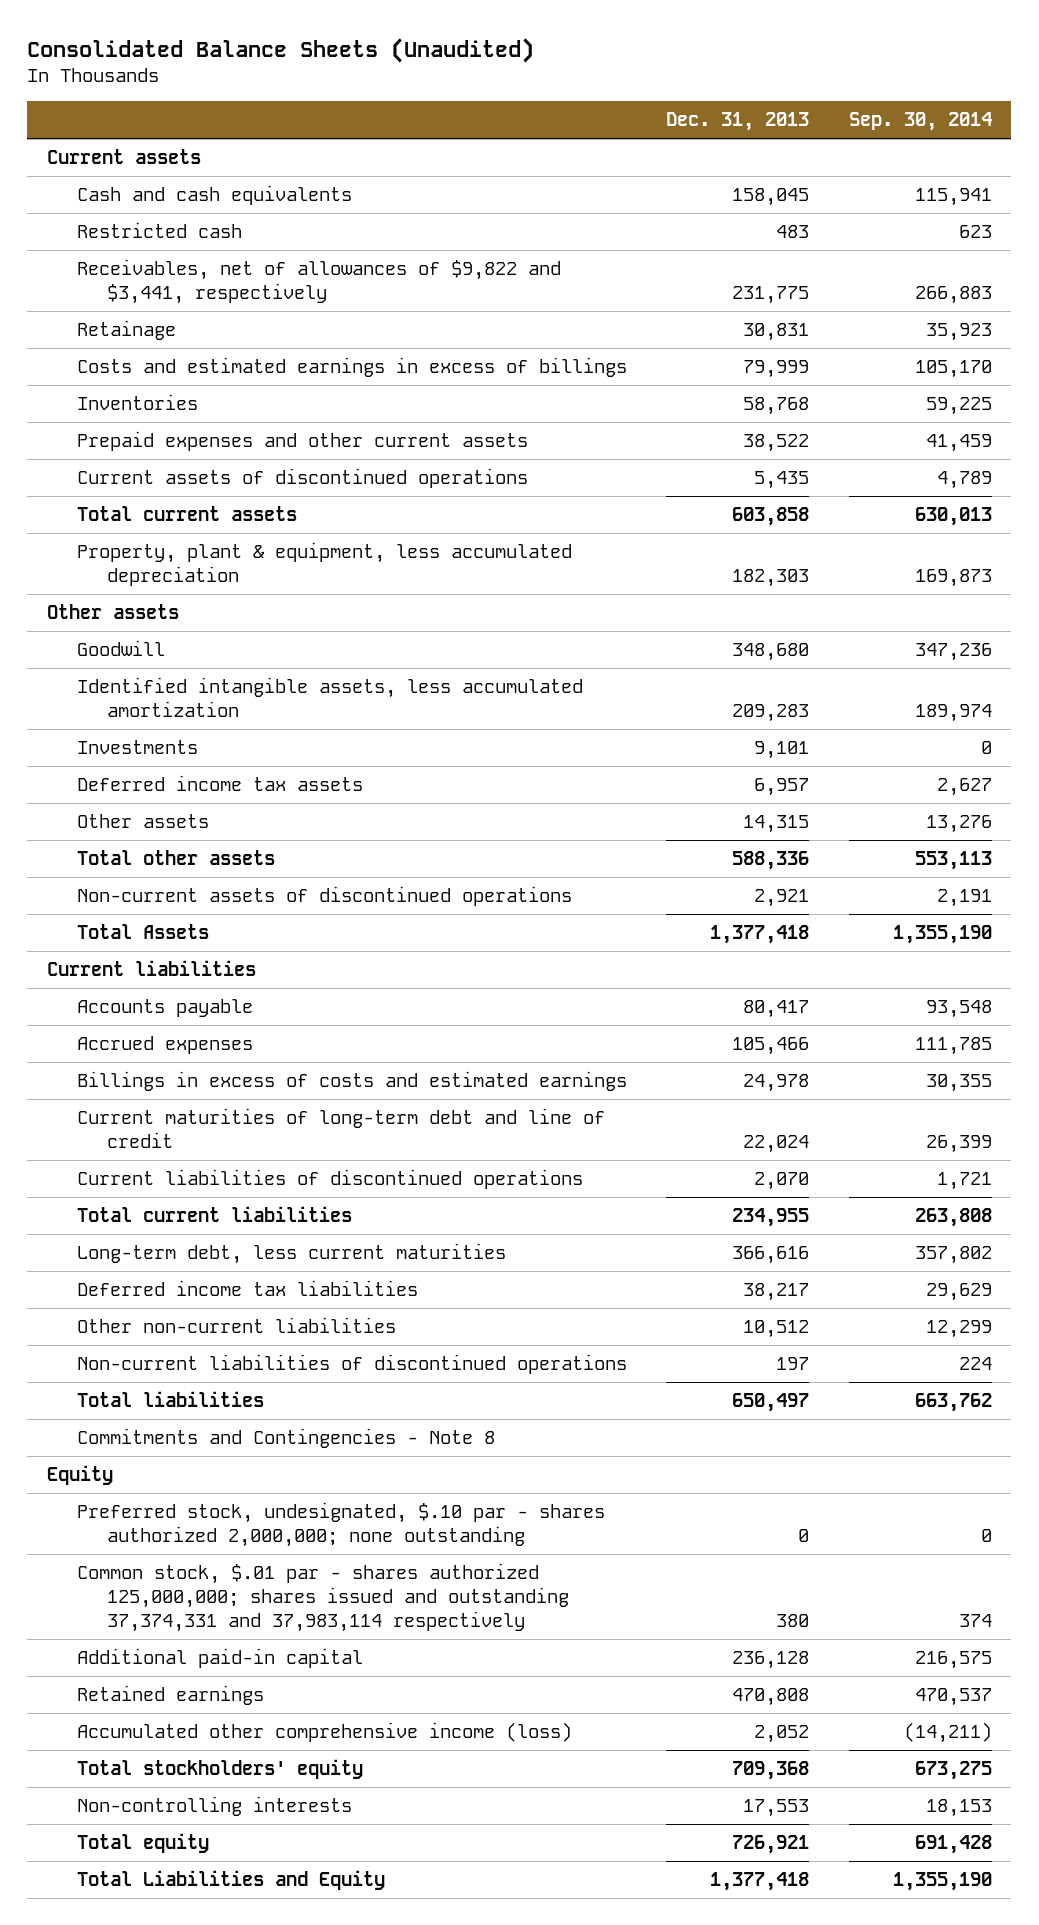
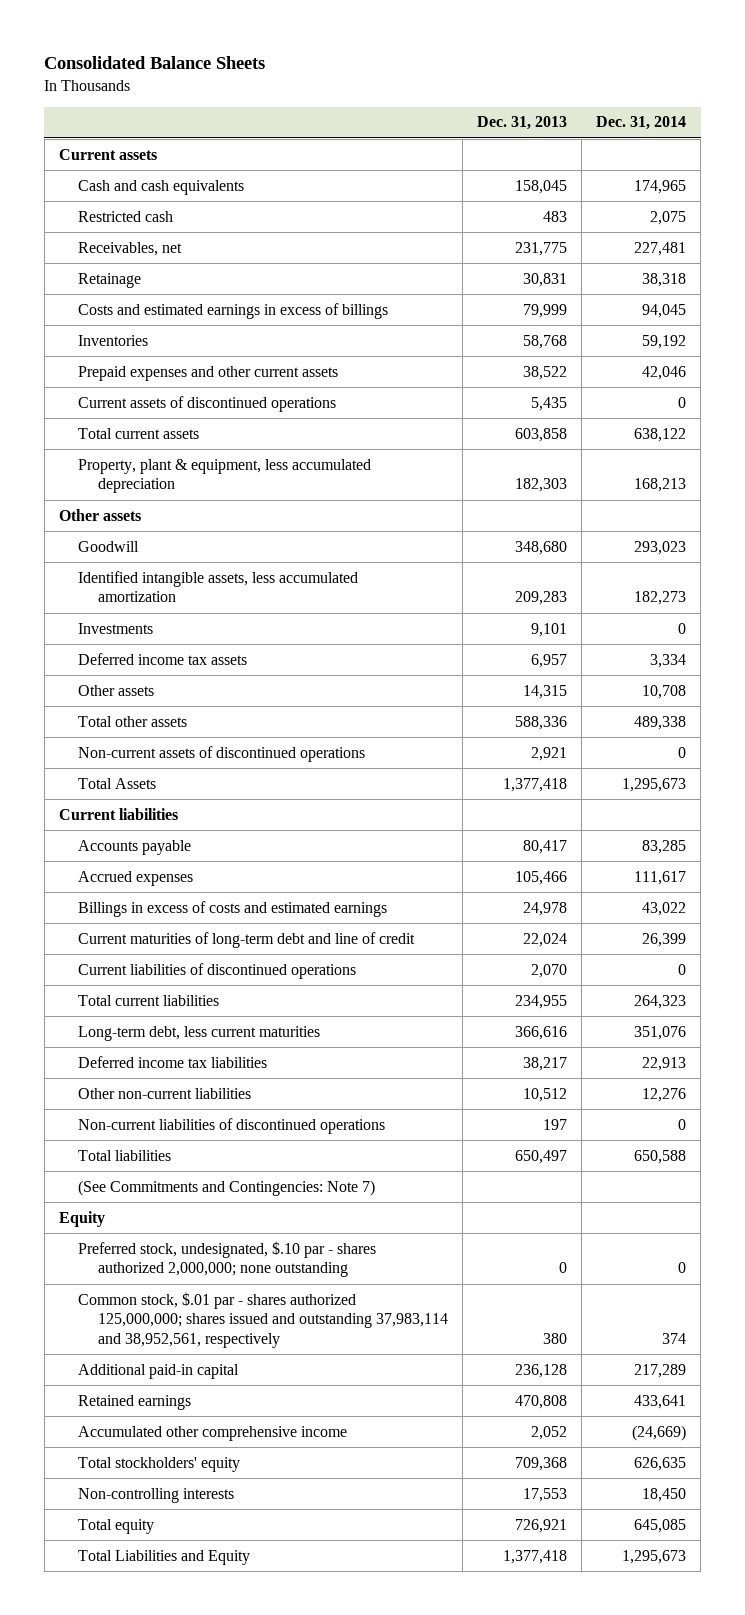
[27,37,535,63] Consolidated Balance Sheets (Unaudited) -> [44,55,266,69] Consolidated Balance Sheets
[848,112,992,132] Sep. 30, 2014 -> none
none -> [596,116,687,131] Dec. 31, 2014
[76,259,561,305] Receivables, net of allowances of $9,822 and $3,441, respectively -> [78,241,183,256] Receivables, net
[76,1428,495,1449] Commitments and Contingencies - Note 8 -> [78,1179,376,1196] (See Commitments and Contingencies: Note 7)
[76,1563,569,1632] Common stock, $.01 par - shares authorized 125,000,000; shares issued and outstanding 37,374,331 and 37,983,114 respectively -> [78,1291,448,1349] Common stock, $.01 par - shares authorized 125,000,000; shares issued and outstanding 37,983,114 and 38,952,561, respectively
[76,1722,572,1743] Accumulated other comprehensive income (loss) -> [78,1425,348,1441] Accumulated other comprehensive income

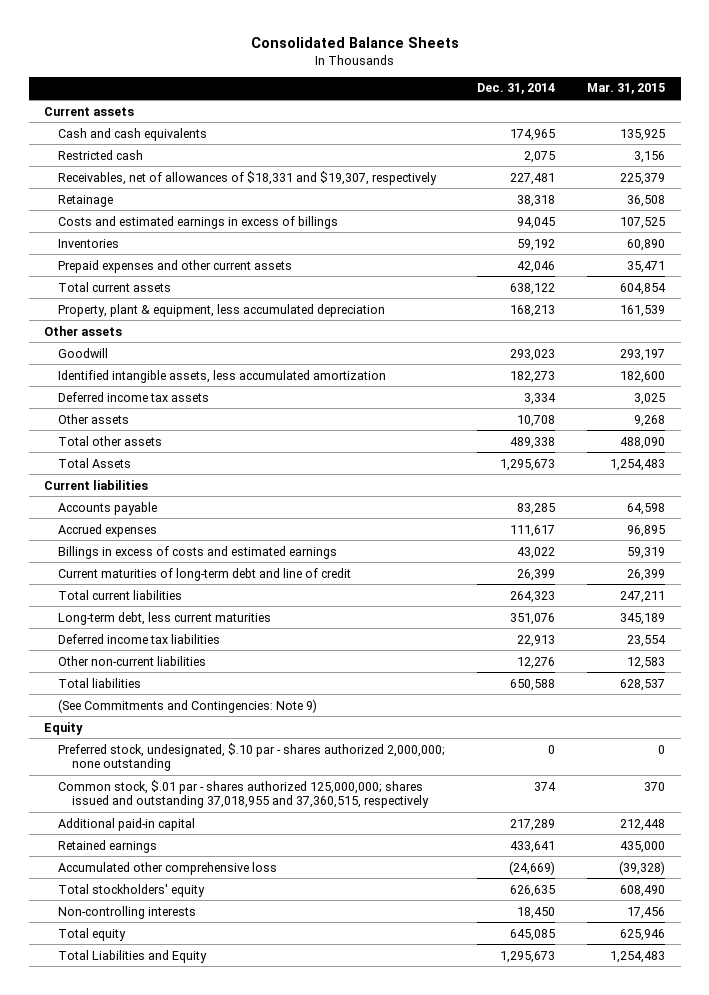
[476,116,567,131] Dec. 31, 2013 -> none
none -> [586,83,665,95] Mar. 31, 2015
[78,241,183,256] Receivables, net -> [57,170,437,185] Receivables, net of allowances of $18,331 and $19,307, respectively
[78,395,337,412] Current assets of discontinued operations -> none
[78,622,154,634] Investments -> none
[78,745,366,762] Non-current assets of discontinued operations -> none
[78,962,357,979] Current liabilities of discontinued operations -> none
[78,1117,386,1134] Non-current liabilities of discontinued operations -> none
[78,1179,376,1196] (See Commitments and Contingencies: Note 7) -> [57,698,317,713] (See Commitments and Contingencies: Note 9)
[78,1291,448,1349] Common stock, $.01 par - shares authorized 125,000,000; shares issued and outstanding 37,983,114 and 38,952,561, respectively -> [57,779,429,809] Common stock, $.01 par - shares authorized 125,000,000; shares issued and outstanding 37,018,955 and 37,360,515, respectively
[78,1425,348,1441] Accumulated other comprehensive income -> [57,861,277,875] Accumulated other comprehensive loss

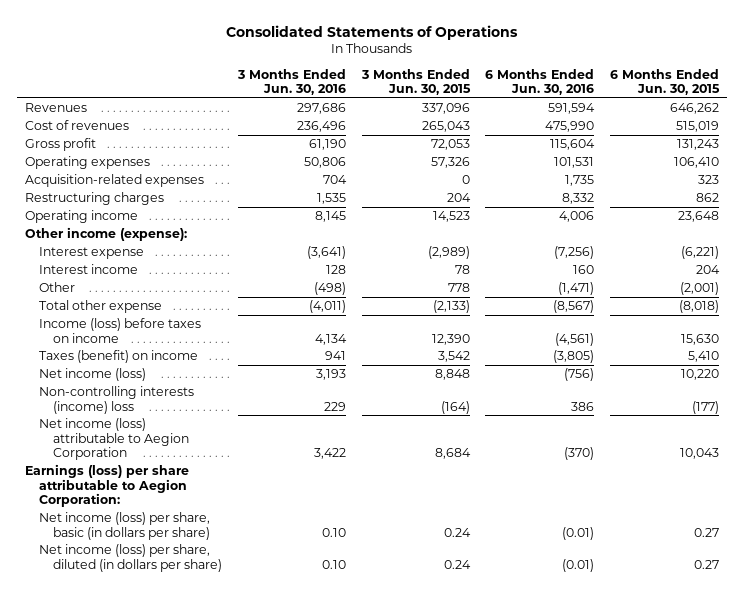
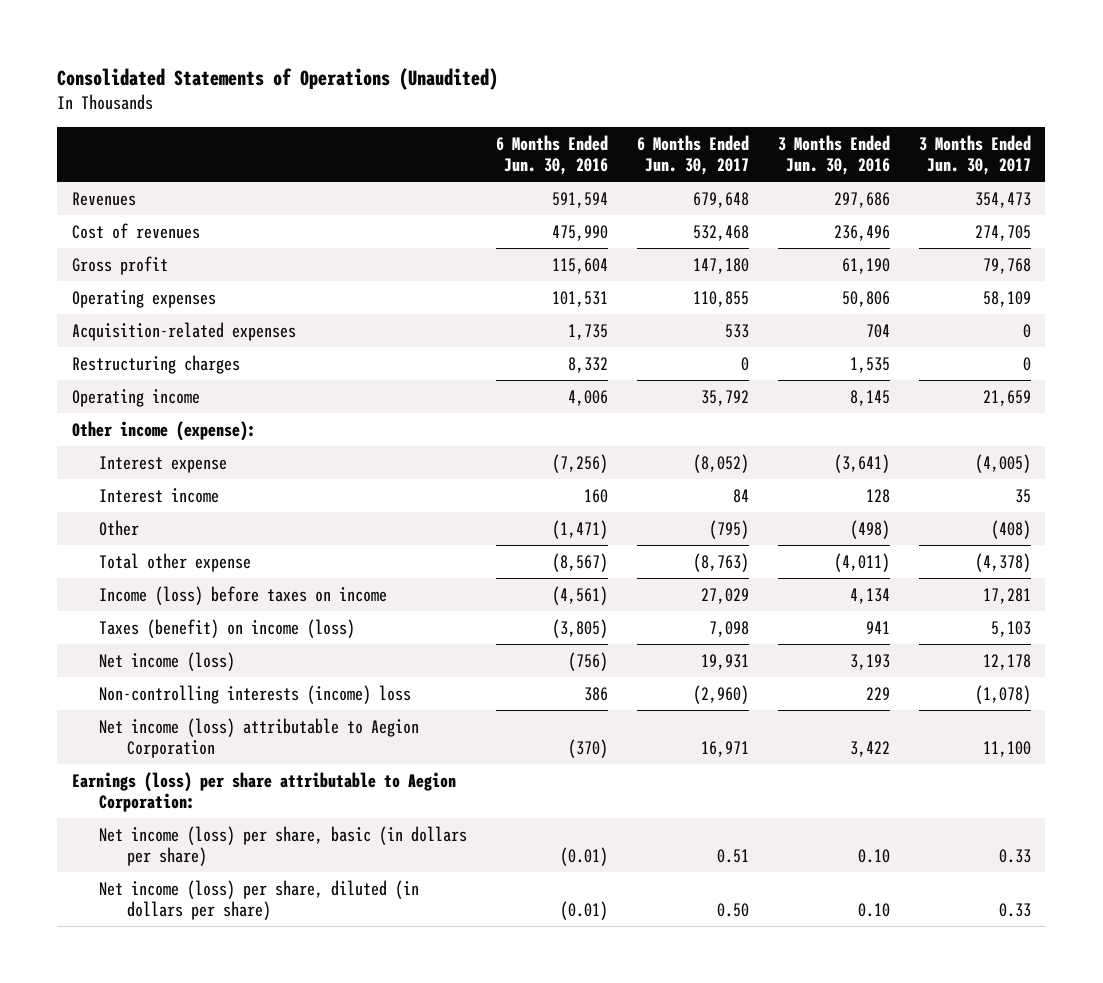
[226,24,519,40] Consolidated Statements of Operations -> [57,68,499,91] Consolidated Statements of Operations (Unaudited)
[360,68,471,96] 3 Months Ended Jun. 30, 2015 -> none
[610,68,721,96] 6 Months Ended Jun. 30, 2015 -> none
none -> [637,134,750,176] 6 Months Ended Jun. 30, 2017
none -> [918,134,1031,176] 3 Months Ended Jun. 30, 2017
[39,350,199,364] Taxes (benefit) on income -> [99,618,356,638] Taxes (benefit) on income (loss)

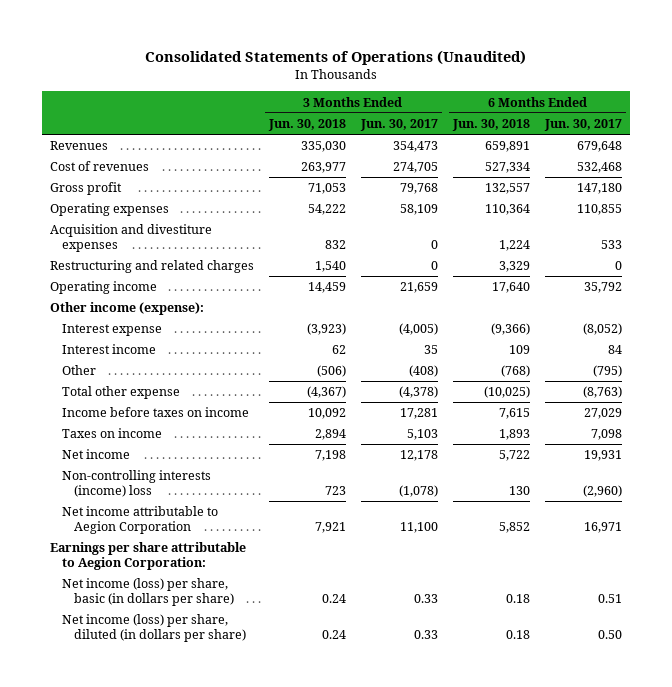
[496,134,609,176] 6 Months Ended Jun. 30, 2016 -> none
[778,134,891,176] 3 Months Ended Jun. 30, 2016 -> none
none -> [267,119,346,132] Jun. 30, 2018
none -> [452,119,531,132] Jun. 30, 2018
[71,321,296,341] Acquisition-related expenses -> [49,224,212,253] Acquisition and divestiture expenses
[71,354,240,374] Restructuring charges -> [49,260,254,274] Restructuring and related charges
[99,585,388,605] Income (loss) before taxes on income -> [62,407,250,418] Income before taxes on income
[99,618,356,638] Taxes (benefit) on income (loss) -> [62,428,163,439] Taxes on income
[99,651,236,671] Net income (loss) -> [62,449,131,460] Net income
[99,717,420,759] Net income (loss) attributable to Aegion Corporation -> [62,506,219,535] Net income attributable to Aegion Corporation
[71,771,456,813] Earnings (loss) per share attributable to Aegion Corporation: -> [49,542,246,571] Earnings per share attributable to Aegion Corporation:

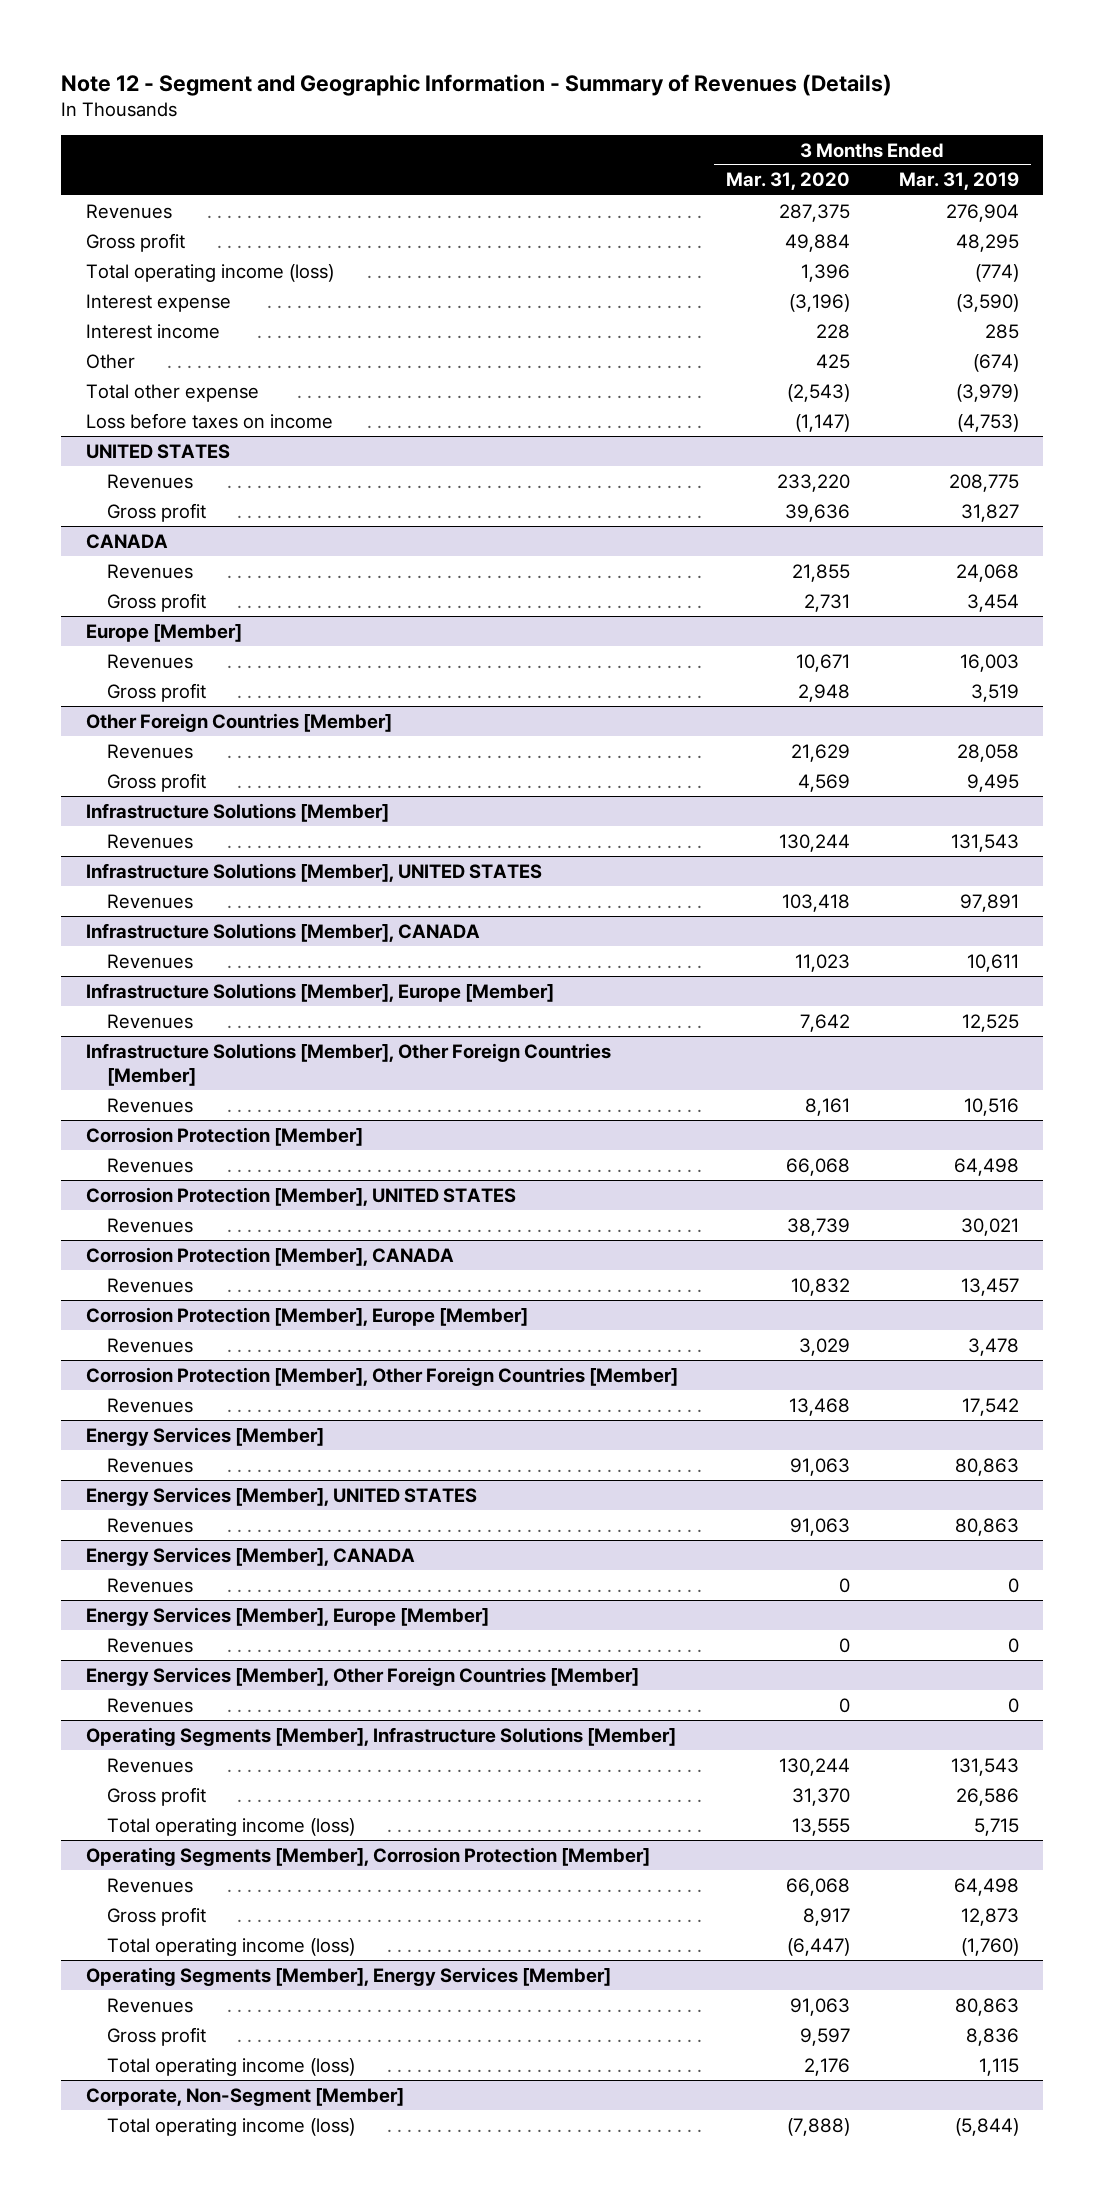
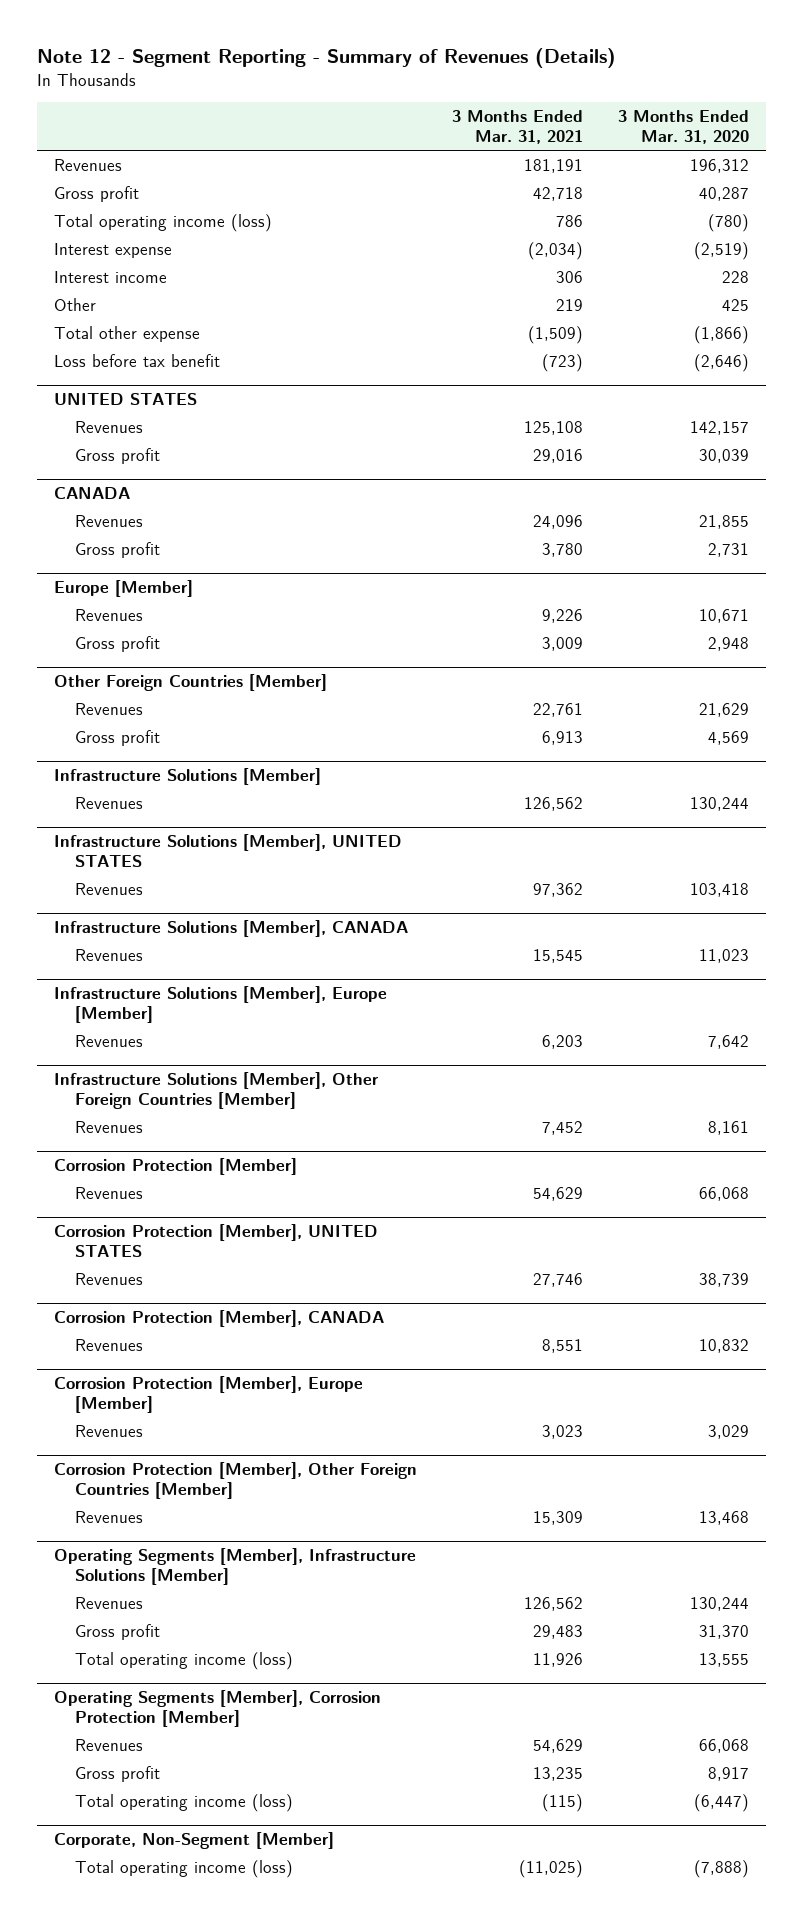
[61,73,893,96] Note 12 - Segment and Geographic Information - Summary of Revenues (Details) -> [37,48,617,69] Note 12 - Segment Reporting - Summary of Revenues (Details)
[898,172,1019,191] Mar. 31, 2019 -> none
none -> [452,110,584,145] 3 Months Ended Mar. 31, 2021
[779,203,851,222] 287,375 -> [689,158,749,173] 196,312
[785,233,851,252] 49,884 -> [698,186,749,201] 40,287
[801,263,851,282] 1,396 -> [707,213,749,232] (780)
[789,293,851,312] (3,196) -> [693,241,749,260] (2,519)
[787,383,851,402] (2,543) -> [693,325,749,344] (1,866)
[85,412,333,429] Loss before taxes on income -> [54,353,221,367] Loss before tax benefit
[795,413,851,432] (1,147) -> [693,353,749,372] (2,646)
[777,473,851,492] 233,220 -> [689,420,749,435] 142,157
[785,503,851,522] 39,636 -> [698,448,749,463] 30,039
[85,1426,324,1446] Energy Services [Member] -> none
[106,1457,193,1473] Revenues -> none
[85,1486,477,1506] Energy Services [Member], UNITED STATES -> none
[106,1517,193,1533] Revenues -> none
[85,1546,415,1566] Energy Services [Member], CANADA -> none
[106,1577,193,1593] Revenues -> none
[85,1606,489,1626] Energy Services [Member], Europe [Member] -> none
[106,1637,193,1653] Revenues -> none
[85,1666,639,1686] Energy Services [Member], Other Foreign Countries [Member] -> none
[106,1697,193,1713] Revenues -> none
[85,1966,611,1986] Operating Segments [Member], Energy Services [Member] -> none
[106,1997,193,2013] Revenues -> none
[106,2026,206,2046] Gross profit -> none
[106,2057,355,2076] Total operating income (loss) -> none

